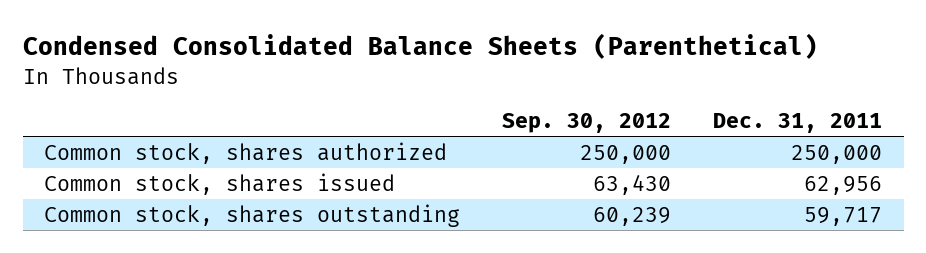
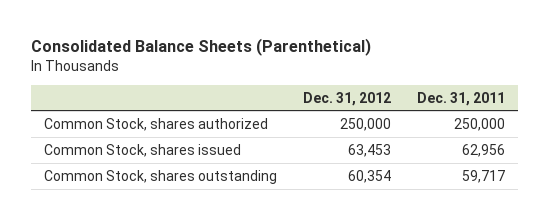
[22,33,818,60] Condensed Consolidated Balance Sheets (Parenthetical) -> [30,38,371,57] Consolidated Balance Sheets (Parenthetical)
[502,112,672,133] Sep. 30, 2012 -> none
none -> [302,91,391,106] Dec. 31, 2012
[43,142,447,165] Common stock, shares authorized -> [43,117,268,131] Common Stock, shares authorized
[43,173,395,196] Common stock, shares issued -> [43,143,241,157] Common Stock, shares issued
[43,204,460,228] Common stock, shares outstanding -> [43,169,277,184] Common Stock, shares outstanding

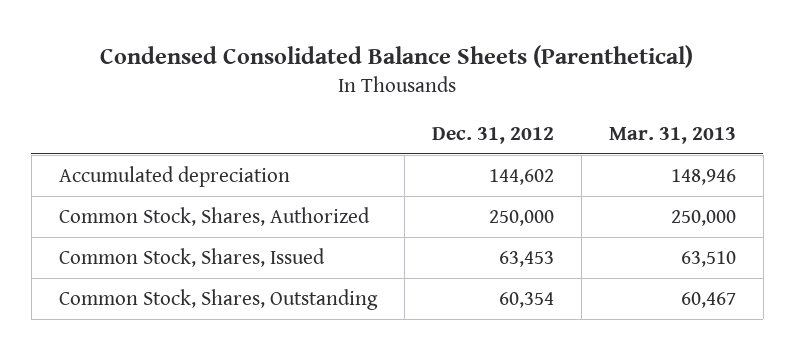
[30,38,371,57] Consolidated Balance Sheets (Parenthetical) -> [100,44,694,68] Condensed Consolidated Balance Sheets (Parenthetical)
[417,91,506,106] Dec. 31, 2011 -> none
none -> [608,127,736,145] Mar. 31, 2013
none -> [58,165,290,187] Accumulated depreciation
[43,117,268,131] Common Stock, shares authorized -> [58,206,370,226] Common Stock, Shares, Authorized
[43,143,241,157] Common Stock, shares issued -> [58,247,325,267] Common Stock, Shares, Issued
[43,169,277,184] Common Stock, shares outstanding -> [58,288,378,310] Common Stock, Shares, Outstanding

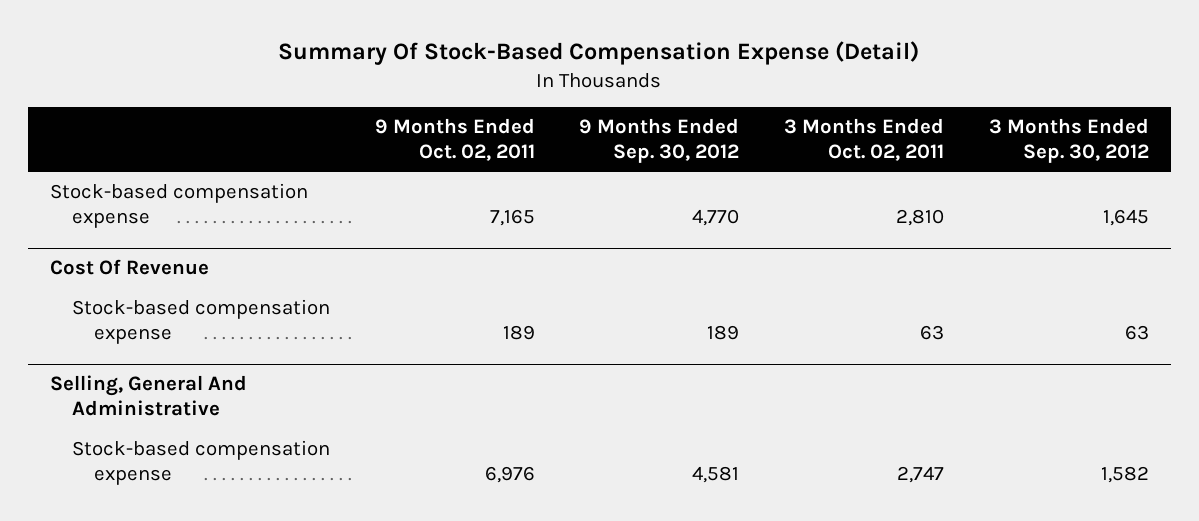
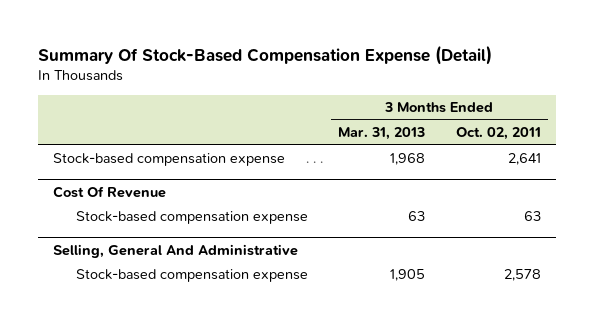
[374,118,535,161] 9 Months Ended Oct. 02, 2011 -> none
[579,118,740,163] 9 Months Ended Sep. 30, 2012 -> none
[988,118,1149,163] 3 Months Ended Sep. 30, 2012 -> none
none -> [338,127,426,141] Mar. 31, 2013
[895,208,944,226] 2,810 -> [507,153,541,166] 2,641
[896,465,944,483] 2,747 -> [503,269,541,282] 2,578

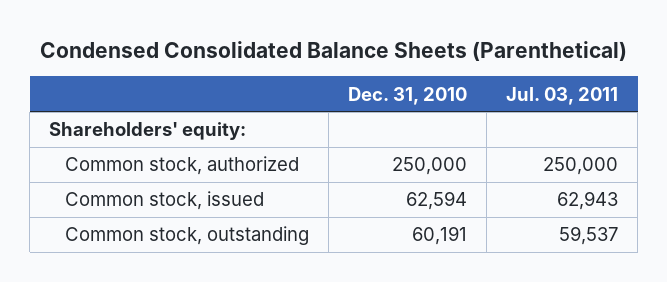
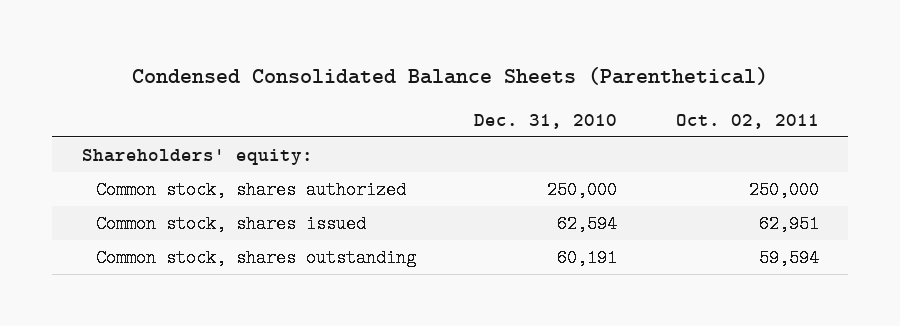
[506,86,619,105] Jul. 03, 2011 -> none
none -> [675,114,819,130] Oct. 02, 2011
[64,156,299,176] Common stock, authorized -> [96,180,407,199] Common stock, shares authorized
[64,191,264,211] Common stock, issued -> [96,214,367,233] Common stock, shares issued
[64,226,309,246] Common stock, outstanding -> [96,248,417,267] Common stock, shares outstanding

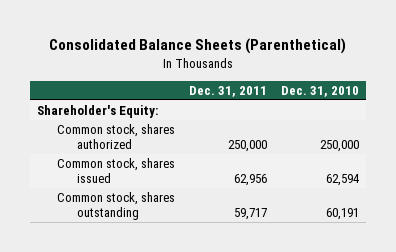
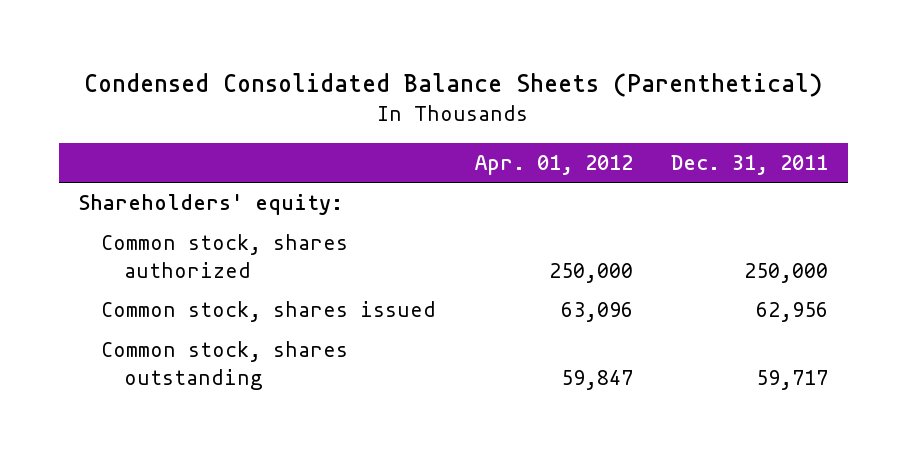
[48,38,346,55] Consolidated Balance Sheets (Parenthetical) -> [84,73,823,98] Condensed Consolidated Balance Sheets (Parenthetical)
[280,85,359,97] Dec. 31, 2010 -> none
none -> [474,154,633,175] Apr. 01, 2012
[37,104,159,118] Shareholder's Equity: -> [78,194,344,216] Shareholders' equity:

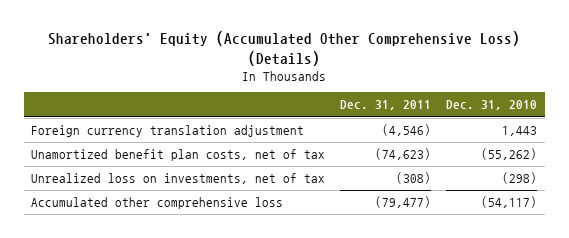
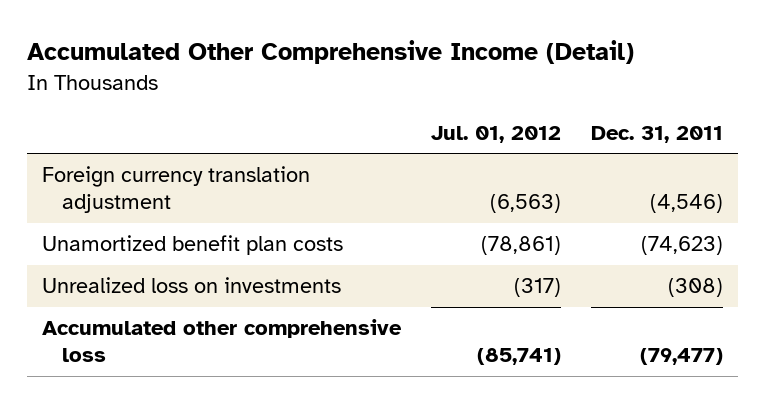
[48,31,521,66] Shareholders' Equity (Accumulated Other Comprehensive Loss) (Details) -> [26,40,634,65] Accumulated Other Comprehensive Income (Detail)
[446,100,538,111] Dec. 31, 2010 -> none
none -> [430,125,561,143] Jul. 01, 2012
[31,149,326,162] Unamortized benefit plan costs, net of tax -> [41,235,343,256] Unamortized benefit plan costs
[31,173,326,185] Unrealized loss on investments, net of tax -> [41,277,341,294] Unrealized loss on investments

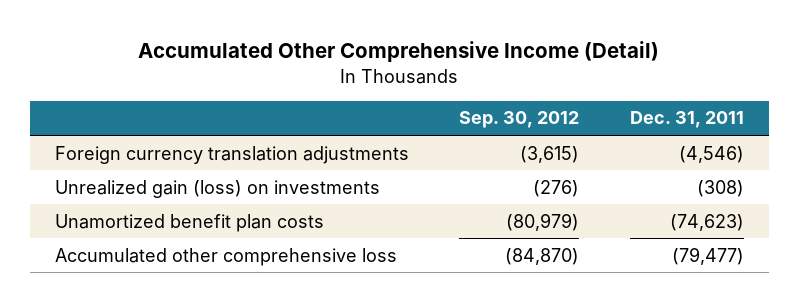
[430,125,561,143] Jul. 01, 2012 -> none
none -> [459,111,580,129] Sep. 30, 2012
[41,166,310,214] Foreign currency translation adjustment -> [55,145,410,164] Foreign currency translation adjustments
none -> [55,179,381,198] Unrealized gain (loss) on investments
[41,277,341,294] Unrealized loss on investments -> none

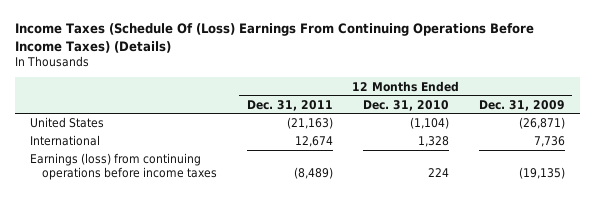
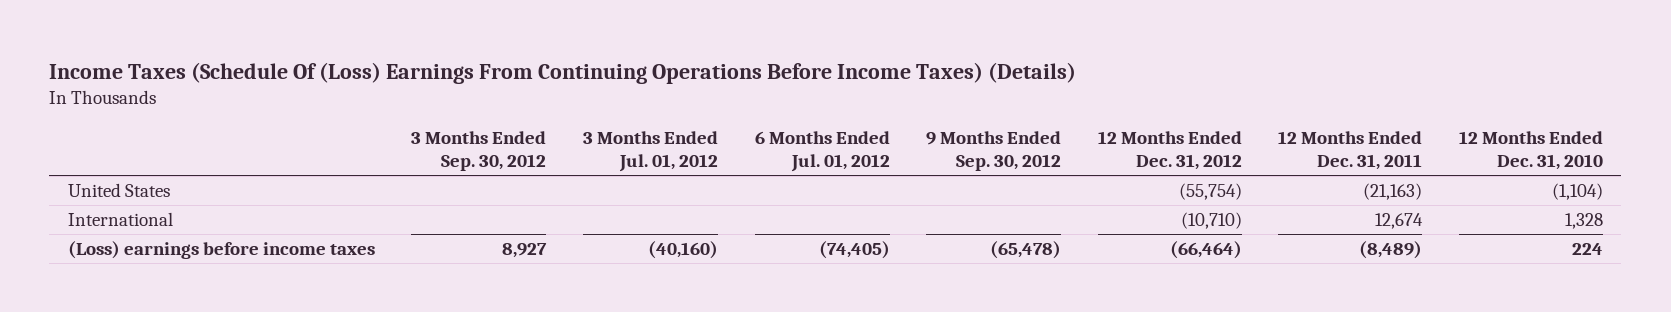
[478,99,565,111] Dec. 31, 2009 -> none
none -> [411,131,547,172] 3 Months Ended Sep. 30, 2012
none -> [582,131,718,173] 3 Months Ended Jul. 01, 2012
none -> [754,131,890,173] 6 Months Ended Jul. 01, 2012
none -> [926,131,1062,172] 9 Months Ended Sep. 30, 2012
none -> [1097,131,1242,171] 12 Months Ended Dec. 31, 2012
[30,153,217,180] Earnings (loss) from continuing operations before income taxes -> [67,240,375,259] (Loss) earnings before income taxes

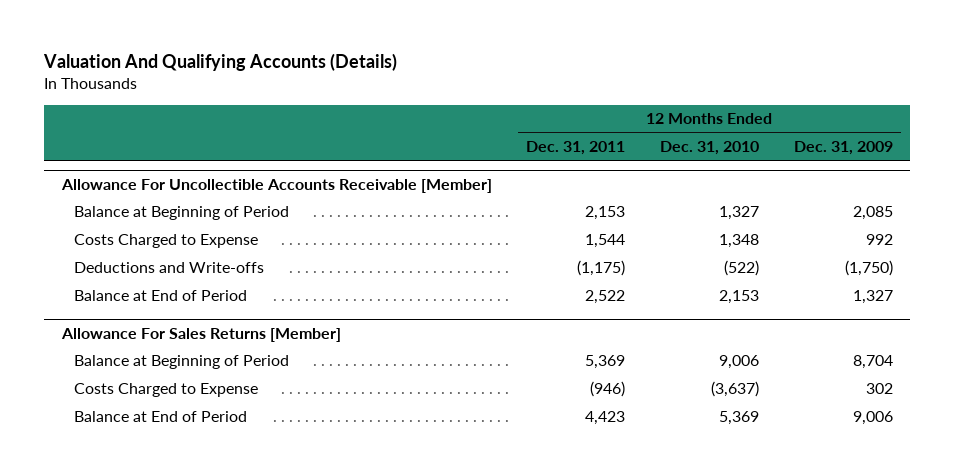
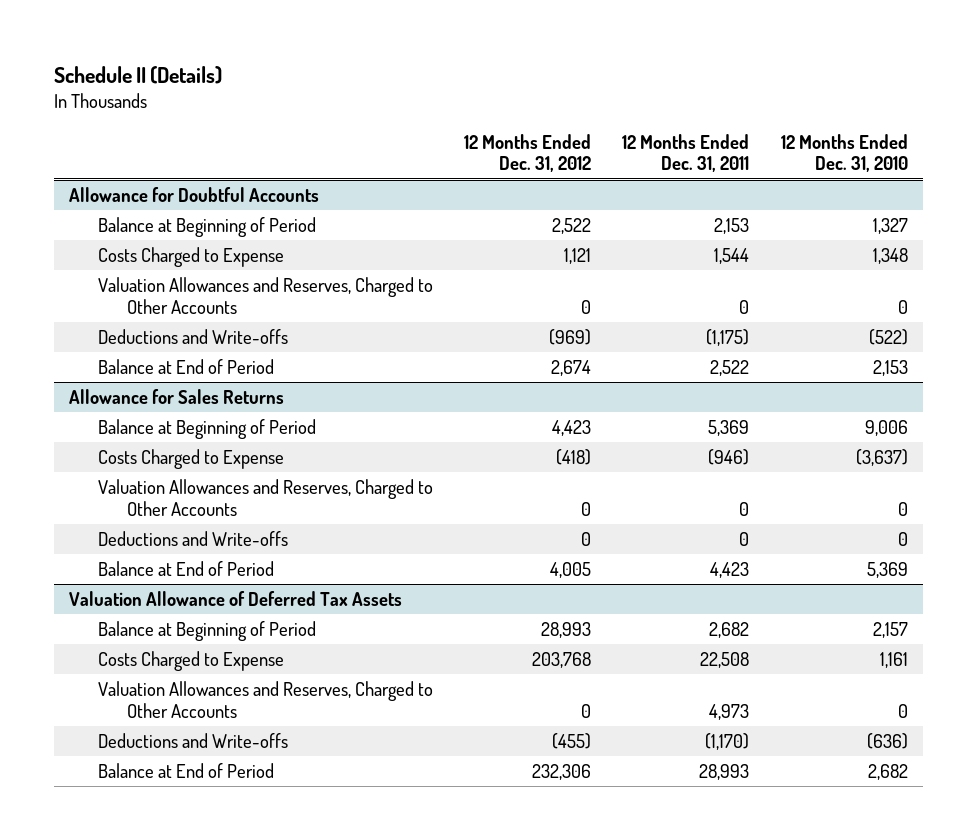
[43,53,398,72] Valuation And Qualifying Accounts (Details) -> [53,65,222,84] Schedule II (Details)
[793,141,893,156] Dec. 31, 2009 -> none
none -> [464,133,592,173] 12 Months Ended Dec. 31, 2012
[60,178,492,193] Allowance For Uncollectible Accounts Receivable [Member] -> none
none -> [69,186,320,202] Allowance for Doubtful Accounts
none -> [98,276,434,314] Valuation Allowances and Reserves, Charged to Other Accounts
[60,327,341,342] Allowance For Sales Returns [Member] -> [69,388,285,404] Allowance for Sales Returns
none -> [98,478,434,516] Valuation Allowances and Reserves, Charged to Other Accounts
none -> [98,530,289,546] Deductions and Write-offs
none -> [69,590,403,606] Valuation Allowance of Deferred Tax Assets
none -> [98,620,317,641] Balance at Beginning of Period
none -> [98,650,285,671] Costs Charged to Expense
none -> [98,680,434,718] Valuation Allowances and Reserves, Charged to Other Accounts
none -> [98,732,289,748] Deductions and Write-offs
none -> [98,762,275,778] Balance at End of Period

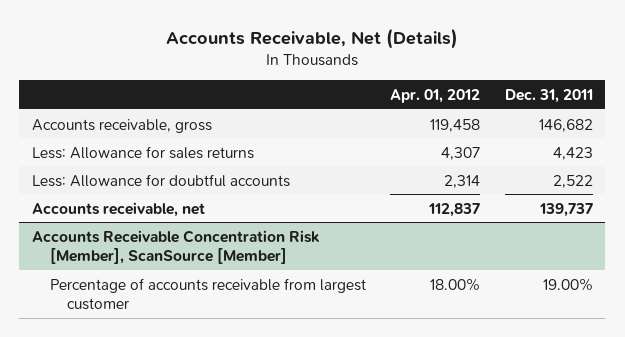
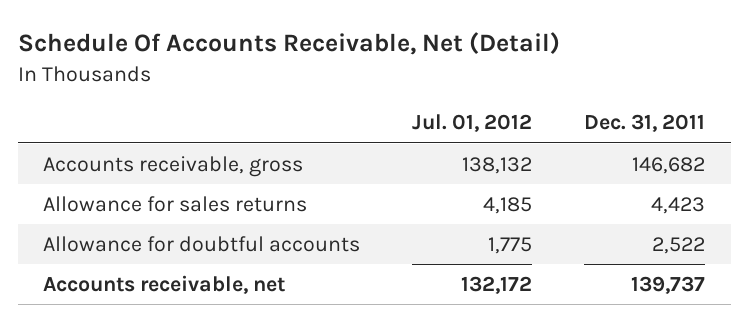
[166,27,459,49] Accounts Receivable, Net (Details) -> [17,32,560,56] Schedule Of Accounts Receivable, Net (Detail)
[390,88,481,103] Apr. 01, 2012 -> none
none -> [412,114,533,133] Jul. 01, 2012
[31,145,254,159] Less: Allowance for sales returns -> [43,196,308,213] Allowance for sales returns
[31,173,290,187] Less: Allowance for doubtful accounts -> [43,236,361,253] Allowance for doubtful accounts
[31,229,320,265] Accounts Receivable Concentration Risk [Member], ScanSource [Member] -> none
[49,277,366,311] Percentage of accounts receivable from largest customer -> none

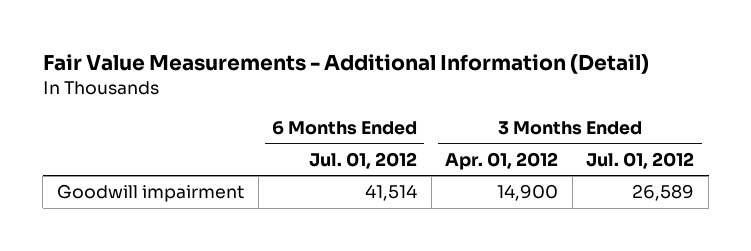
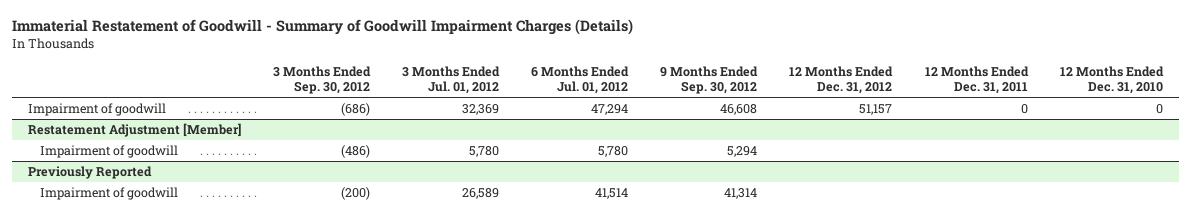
[42,54,649,75] Fair Value Measurements - Additional Information (Detail) -> [11,19,633,36] Immaterial Restatement of Goodwill - Summary of Goodwill Impairment Charges (Details)
[445,151,559,170] Apr. 01, 2012 -> none
none -> [272,66,371,95] 3 Months Ended Sep. 30, 2012
none -> [660,66,759,95] 9 Months Ended Sep. 30, 2012
none -> [789,66,894,95] 12 Months Ended Dec. 31, 2012
none -> [924,66,1029,95] 12 Months Ended Dec. 31, 2011
none -> [1059,66,1164,95] 12 Months Ended Dec. 31, 2010
[56,184,244,203] Goodwill impairment -> [27,103,166,117] Impairment of goodwill
[365,184,418,202] 41,514 -> [591,104,629,116] 47,294
[632,184,695,202] 26,589 -> [462,104,500,116] 32,369
none -> [27,123,241,138] Restatement Adjustment [Member]
none -> [39,145,178,159] Impairment of goodwill
none -> [27,166,152,180] Previously Reported
none -> [39,187,178,201] Impairment of goodwill

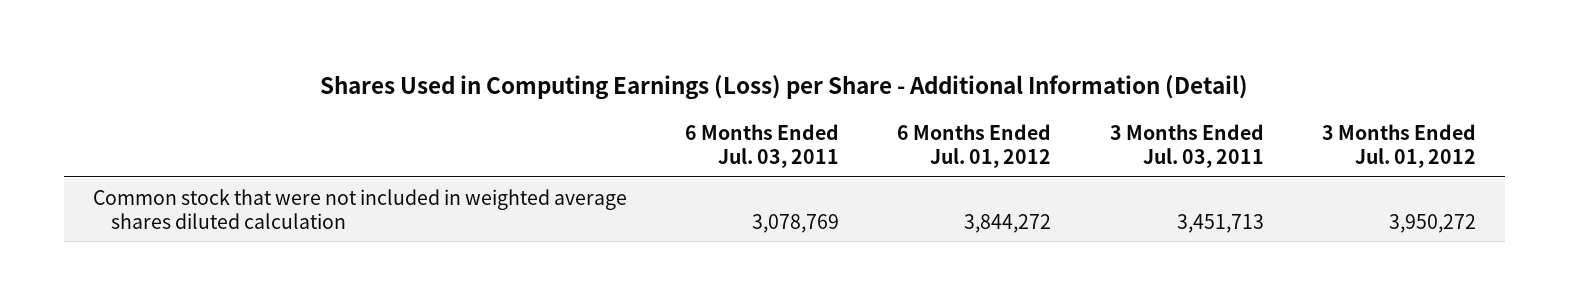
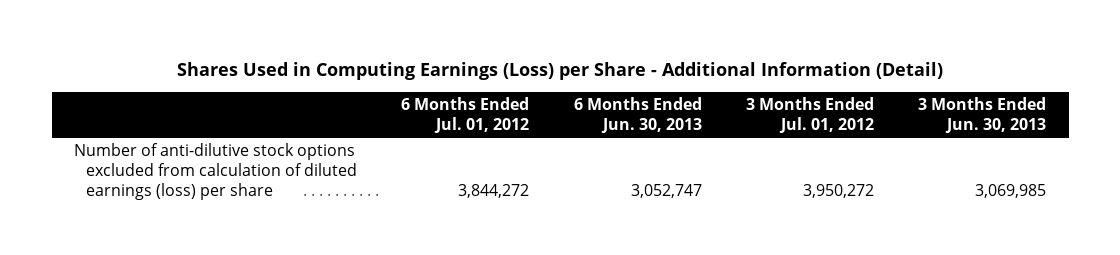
[685,124,840,169] 6 Months Ended Jul. 03, 2011 -> none
[1109,124,1264,169] 3 Months Ended Jul. 03, 2011 -> none
none -> [573,97,702,133] 6 Months Ended Jun. 30, 2013
none -> [918,97,1047,133] 3 Months Ended Jun. 30, 2013
[92,188,627,229] Common stock that were not included in weighted average shares diluted calculation -> [74,143,358,200] Number of anti-dilutive stock options excluded from calculation of diluted earnings (loss) per share

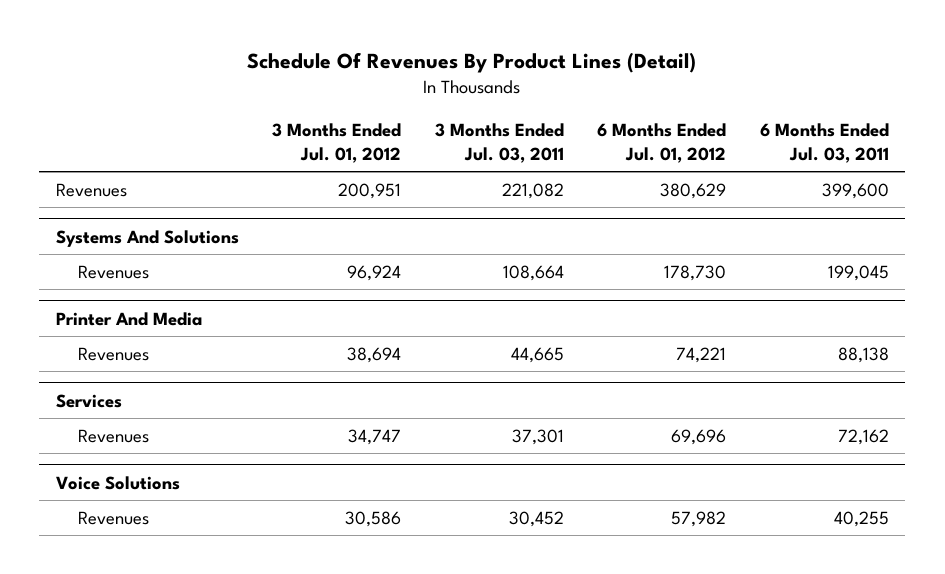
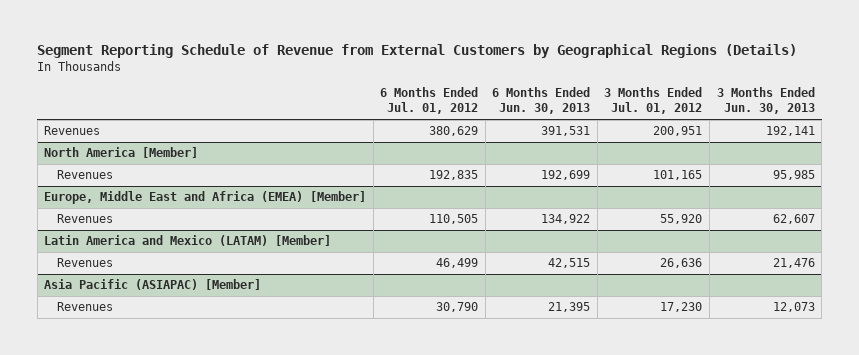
[247,52,697,74] Schedule Of Revenues By Product Lines (Detail) -> [37,44,798,59] Segment Reporting Schedule of Revenue from External Customers by Geographical Regions (Details)
[434,122,564,163] 3 Months Ended Jul. 03, 2011 -> none
[759,122,889,163] 6 Months Ended Jul. 03, 2011 -> none
none -> [492,87,591,115] 6 Months Ended Jun. 30, 2013
none -> [716,87,815,115] 3 Months Ended Jun. 30, 2013
[56,229,240,247] Systems And Solutions -> none
[56,311,203,326] Printer And Media -> none
[56,393,123,408] Services -> none
[56,475,181,490] Voice Solutions -> none
none -> [44,147,199,159] North America [Member]
[347,264,402,281] 96,924 -> [653,170,703,181] 101,165
[664,264,727,281] 178,730 -> [429,170,479,181] 192,835
none -> [44,191,367,205] Europe, Middle East and Africa (EMEA) [Member]
[347,346,402,363] 38,694 -> [660,214,703,225] 55,920
[676,346,727,363] 74,221 -> [429,214,479,225] 110,505
none -> [44,235,332,247] Latin America and Mexico (LATAM) [Member]
[348,428,402,445] 34,747 -> [660,258,703,269] 26,636
[671,428,727,445] 69,696 -> [436,258,479,269] 46,499
none -> [44,279,262,291] Asia Pacific (ASIAPAC) [Member]
[345,510,402,527] 30,586 -> [660,302,703,313] 17,230
[671,510,727,527] 57,982 -> [436,302,479,313] 30,790

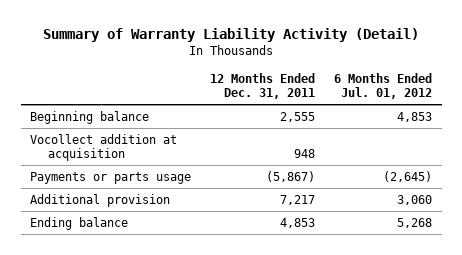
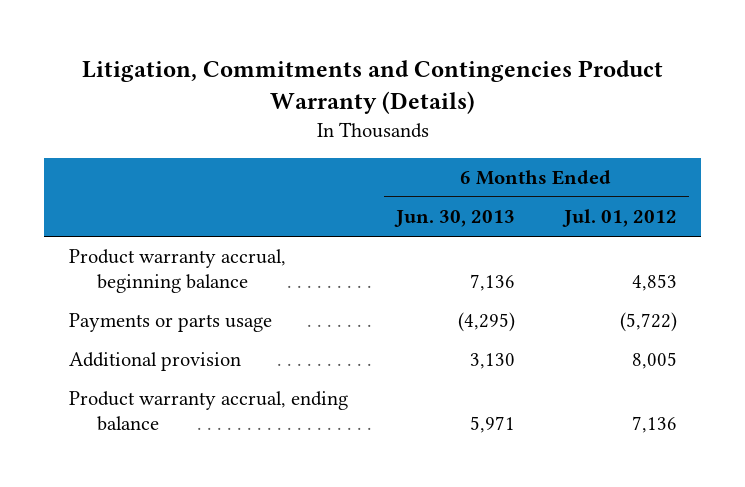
[43,28,420,43] Summary of Warranty Liability Activity (Detail) -> [81,59,663,114] Litigation, Commitments and Contingencies Product Warranty (Details)
[210,72,316,100] 12 Months Ended Dec. 31, 2011 -> none
none -> [394,210,516,228] Jun. 30, 2013
[30,133,178,162] Vocollect addition at acquisition -> none
[30,110,150,124] Beginning balance -> [68,249,286,294] Product warranty accrual, beginning balance
[383,170,433,182] (2,645) -> [619,312,677,333] (5,722)
[397,194,433,205] 3,060 -> [631,352,677,370] 8,005
[30,216,129,230] Ending balance -> [68,391,348,432] Product warranty accrual, ending balance
[397,217,433,228] 5,268 -> [631,416,677,434] 7,136

